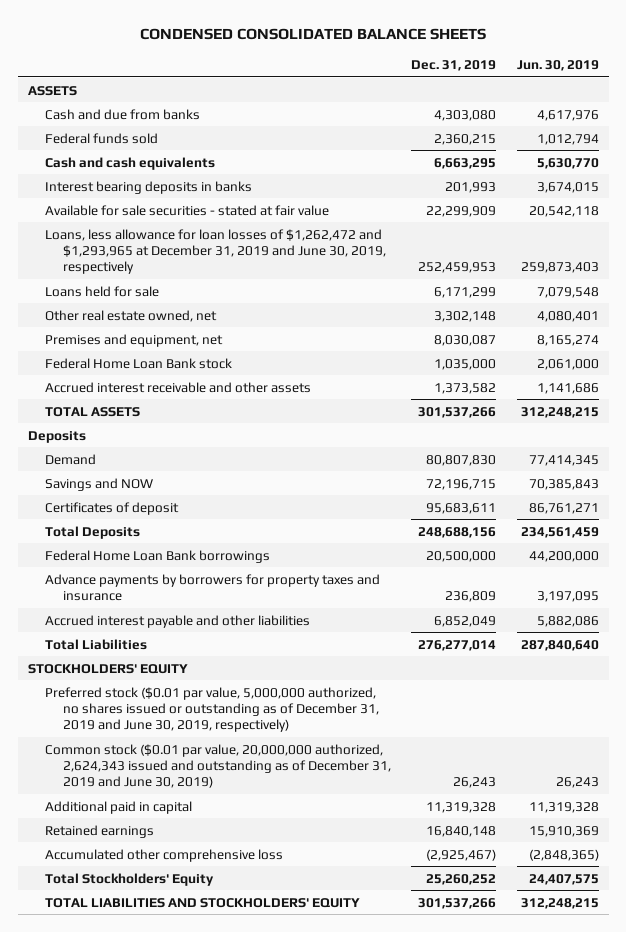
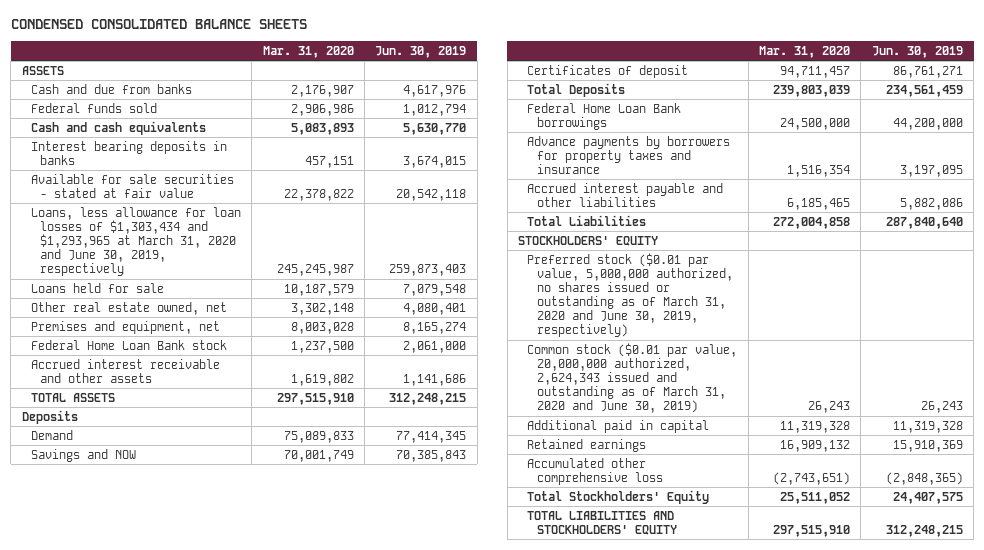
[411,59,497,71] Dec. 31, 2019 -> none
none -> [262,45,354,58] Mar. 31, 2020
[45,228,387,274] Loans, less allowance for loan losses of $1,262,472 and $1,293,965 at December 31, 2019 and June 30, 2019, respectively -> [30,206,241,276] Loans, less allowance for loan losses of $1,303,434 and $1,293,965 at March 31, 2020 and June 30, 2019, respectively
[45,686,380,732] Preferred stock ($0.01 par value, 5,000,000 authorized, no shares issued or outstanding as of December 31, 2019 and June 30, 2019, respectively) -> [527,252,733,337] Preferred stock ($0.01 par value, 5,000,000 authorized, no shares issued or outstanding as of March 31, 2020 and June 30, 2019, respectively)
[45,743,392,788] Common stock ($0.01 par value, 20,000,000 authorized, 2,624,343 issued and outstanding as of December 31, 2019 and June 30, 2019) -> [527,342,738,413] Common stock ($0.01 par value, 20,000,000 authorized, 2,624,343 issued and outstanding as of March 31, 2020 and June 30, 2019)

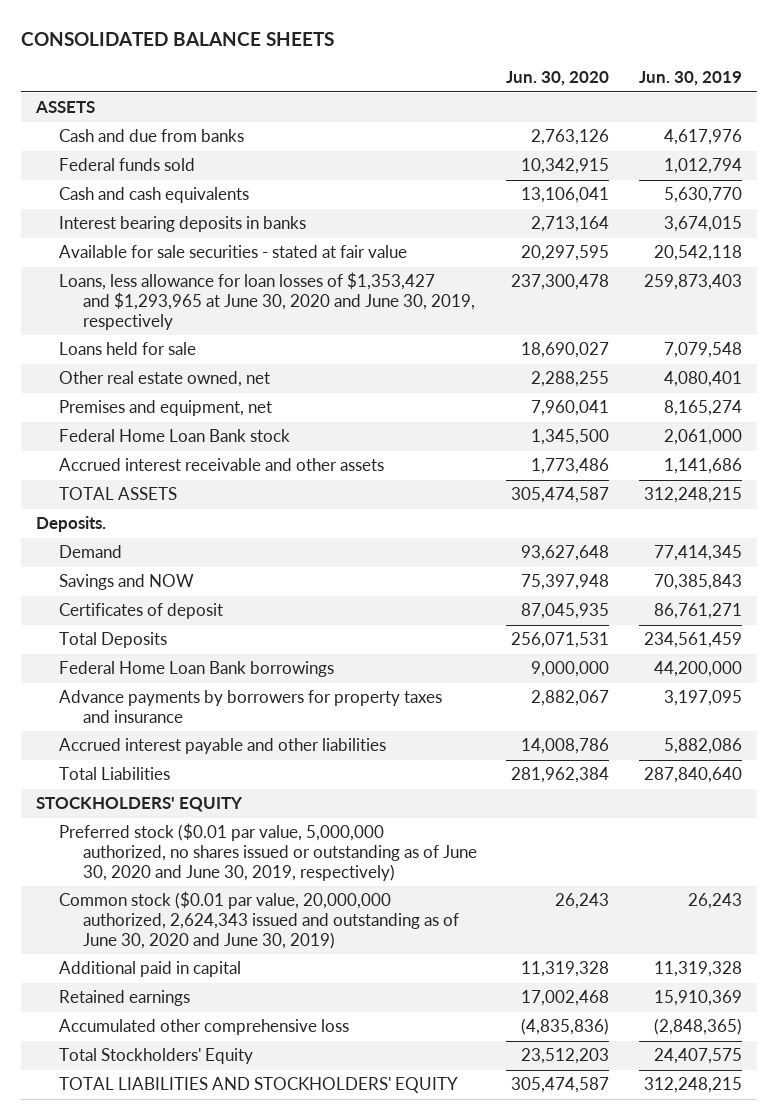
[10,19,307,30] CONDENSED CONSOLIDATED BALANCE SHEETS -> [21,32,335,47] CONSOLIDATED BALANCE SHEETS
[262,45,354,58] Mar. 31, 2020 -> none
none -> [506,71,610,87] Jun. 30, 2020
[30,206,241,276] Loans, less allowance for loan losses of $1,303,434 and $1,293,965 at March 31, 2020 and June 30, 2019, respectively -> [59,272,475,330] Loans, less allowance for loan losses of $1,353,427 and $1,293,965 at June 30, 2020 and June 30, 2019, respectively
[21,409,78,424] Deposits -> [36,516,107,533] Deposits.
[527,252,733,337] Preferred stock ($0.01 par value, 5,000,000 authorized, no shares issued or outstanding as of March 31, 2020 and June 30, 2019, respectively) -> [59,823,477,881] Preferred stock ($0.01 par value, 5,000,000 authorized, no shares issued or outstanding as of June 30, 2020 and June 30, 2019, respectively)
[527,342,738,413] Common stock ($0.01 par value, 20,000,000 authorized, 2,624,343 issued and outstanding as of March 31, 2020 and June 30, 2019) -> [59,891,459,949] Common stock ($0.01 par value, 20,000,000 authorized, 2,624,343 issued and outstanding as of June 30, 2020 and June 30, 2019)

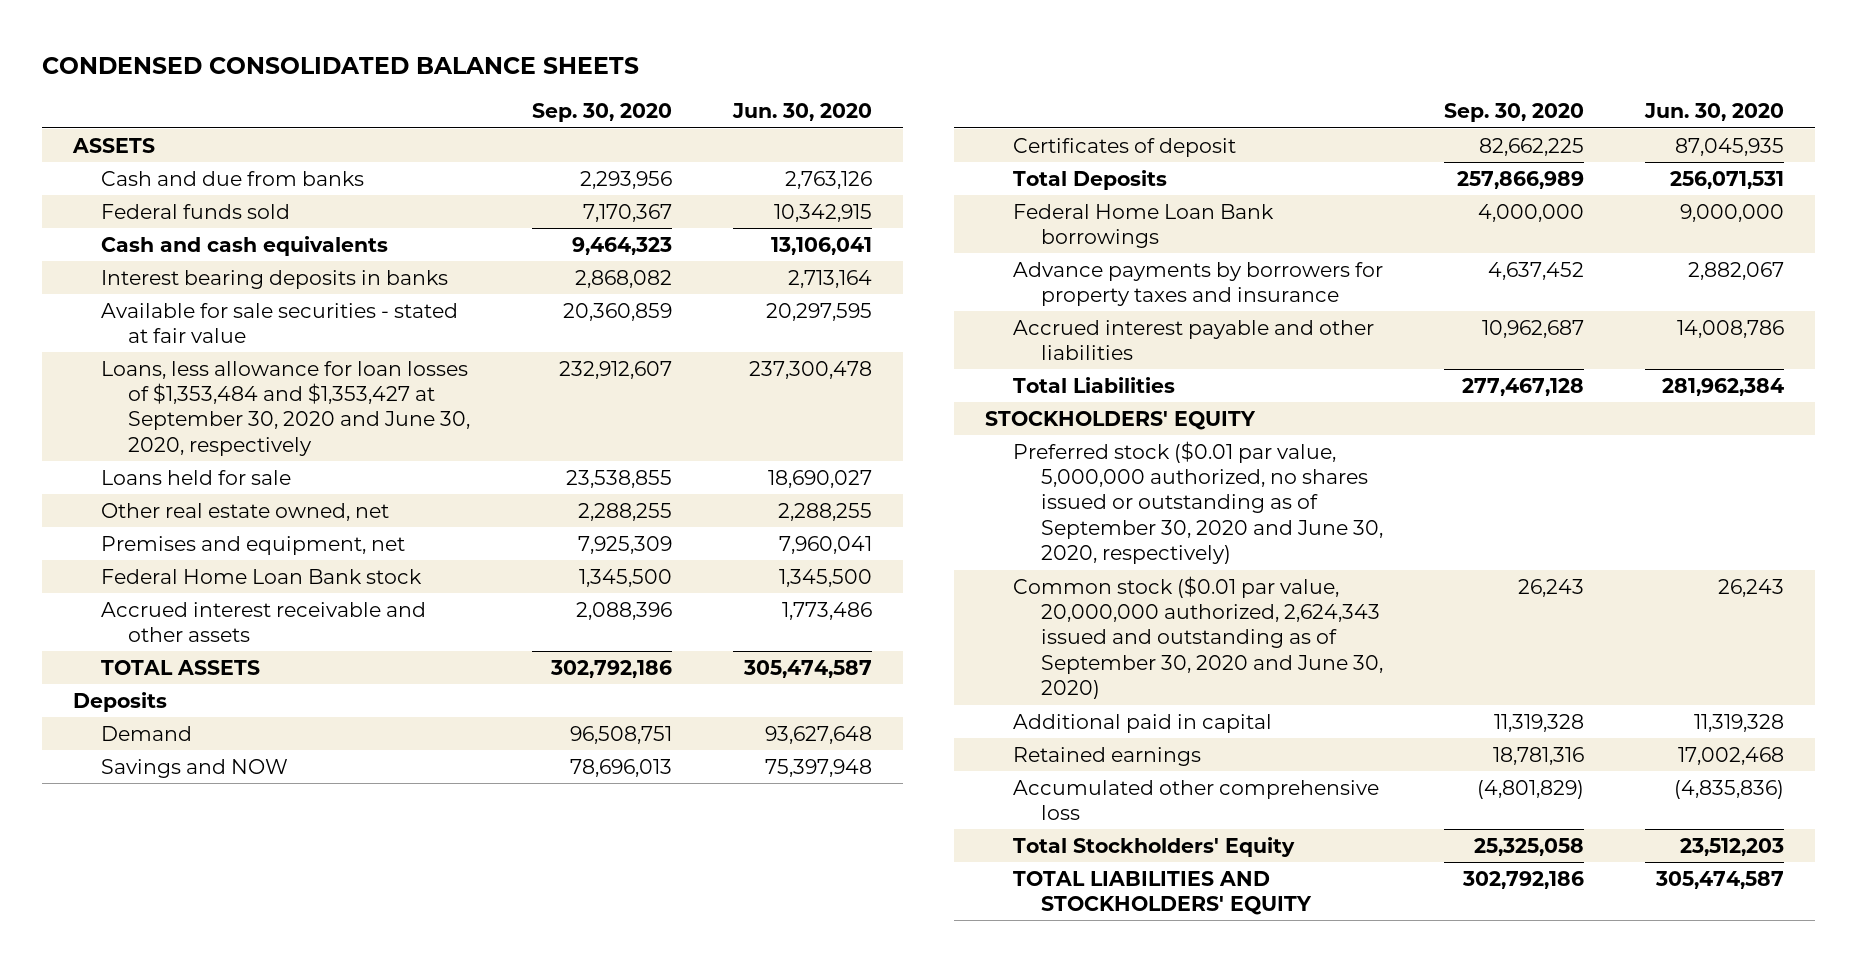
[21,32,335,47] CONSOLIDATED BALANCE SHEETS -> [42,57,640,75] CONDENSED CONSOLIDATED BALANCE SHEETS
[639,71,743,87] Jun. 30, 2019 -> none
none -> [531,103,672,123] Sep. 30, 2020
[59,272,475,330] Loans, less allowance for loan losses of $1,353,427 and $1,293,965 at June 30, 2020 and June 30, 2019, respectively -> [100,360,471,456] Loans, less allowance for loan losses of $1,353,484 and $1,353,427 at September 30, 2020 and June 30, 2020, respectively
[36,516,107,533] Deposits. -> [72,691,167,712] Deposits
[59,823,477,881] Preferred stock ($0.01 par value, 5,000,000 authorized, no shares issued or outstanding as of June 30, 2020 and June 30, 2019, respectively) -> [1012,440,1383,565] Preferred stock ($0.01 par value, 5,000,000 authorized, no shares issued or outstanding as of September 30, 2020 and June 30, 2020, respectively)
[59,891,459,949] Common stock ($0.01 par value, 20,000,000 authorized, 2,624,343 issued and outstanding as of June 30, 2020 and June 30, 2019) -> [1012,575,1383,700] Common stock ($0.01 par value, 20,000,000 authorized, 2,624,343 issued and outstanding as of September 30, 2020 and June 30, 2020)

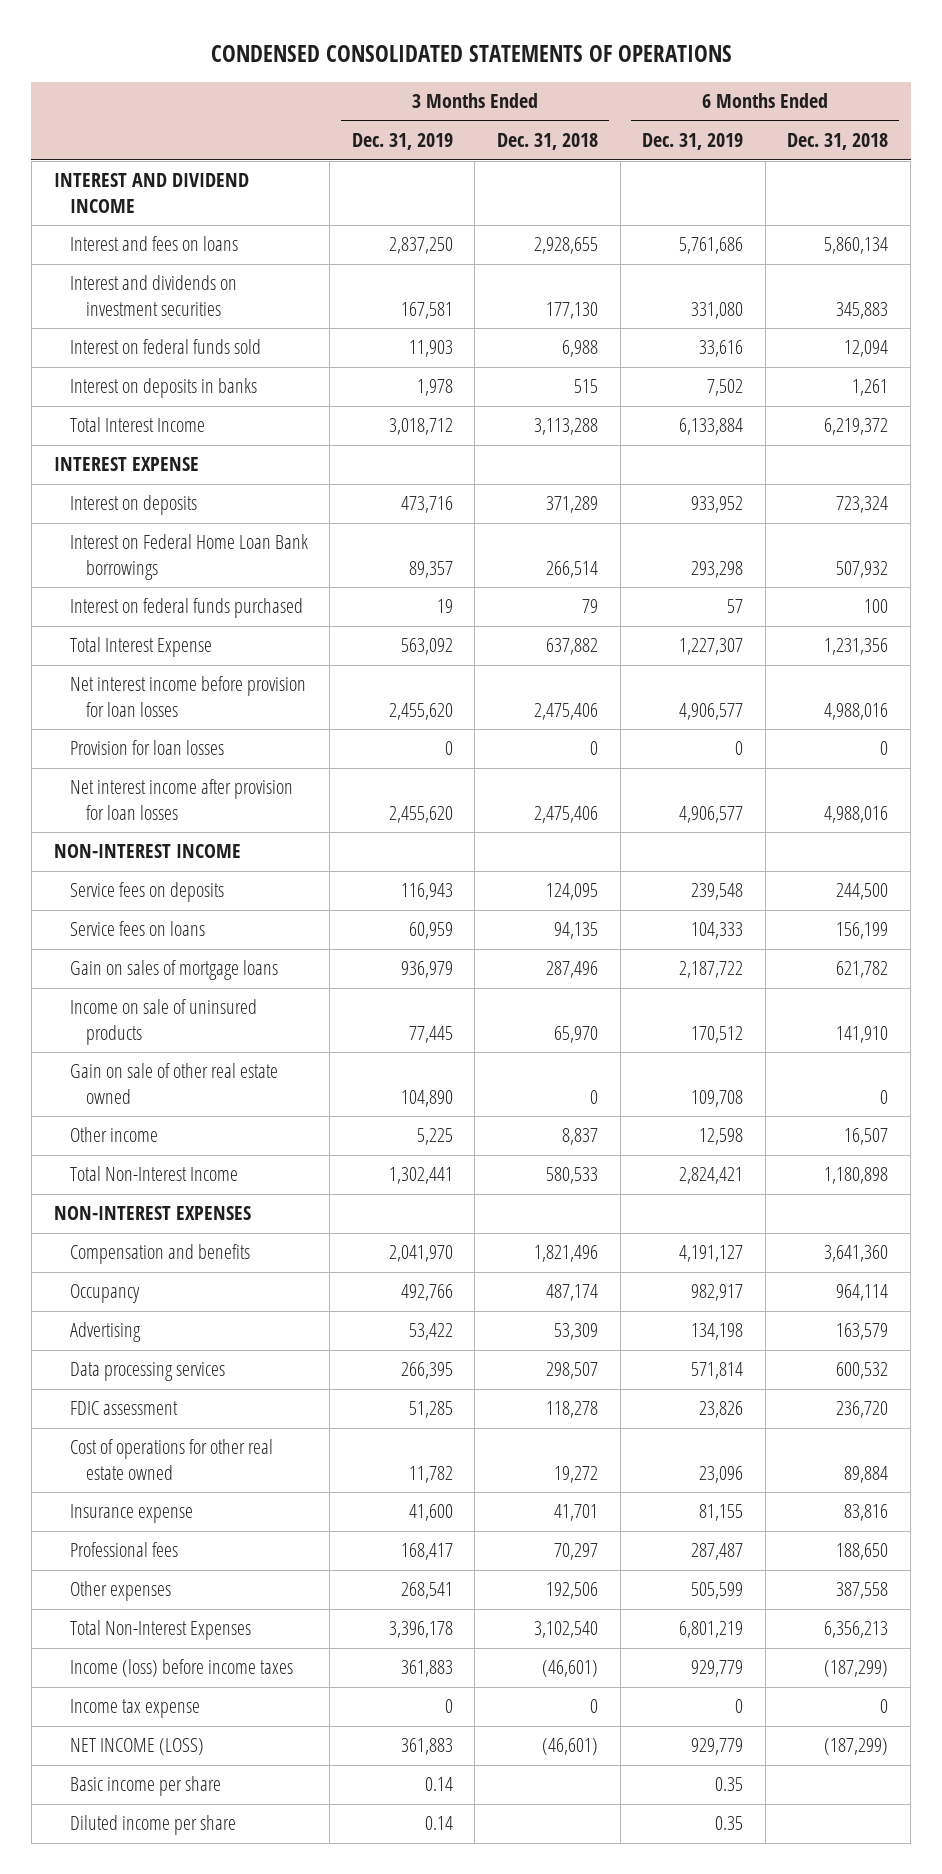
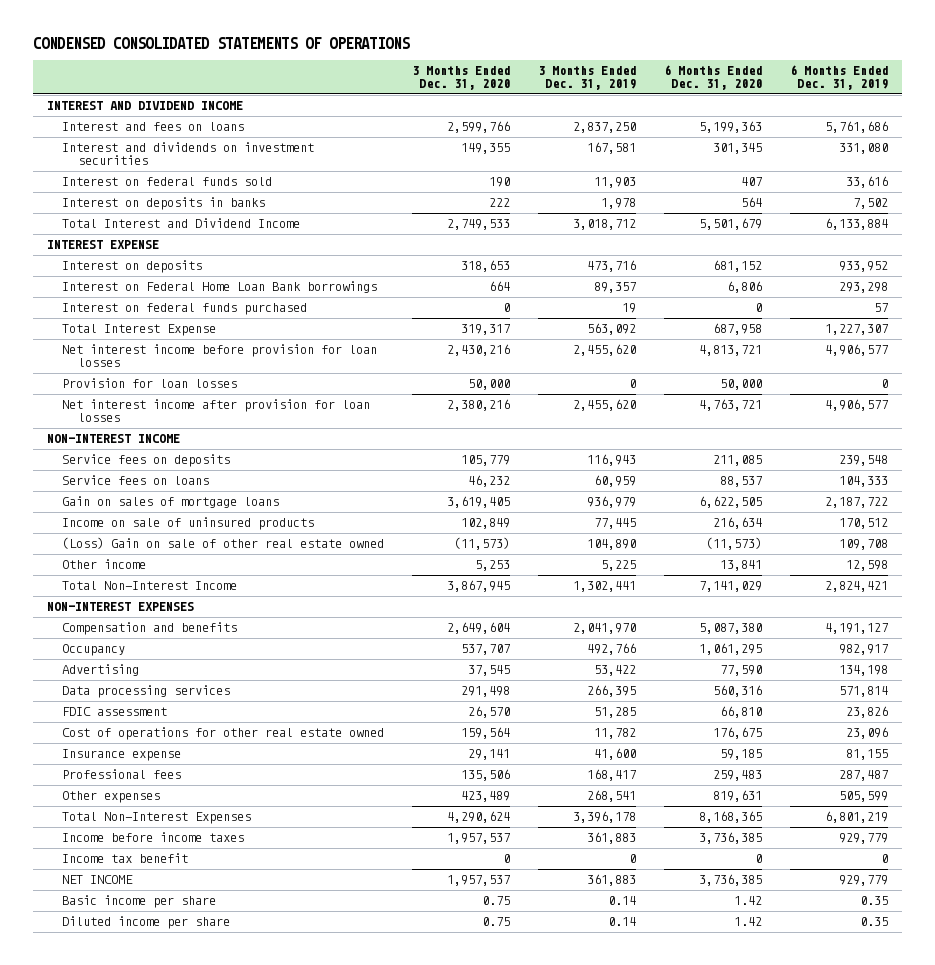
[497,133,599,151] Dec. 31, 2018 -> none
[787,133,889,151] Dec. 31, 2018 -> none
none -> [412,66,511,91] 3 Months Ended Dec. 31, 2020
none -> [664,65,763,91] 6 Months Ended Dec. 31, 2020
[69,417,205,433] Total Interest Income -> [62,218,301,229] Total Interest and Dividend Income
[69,1063,278,1104] Gain on sale of other real estate owned -> [62,537,385,550] (Loss) Gain on sale of other real estate owned
[69,1659,293,1678] Income (loss) before income taxes -> [62,832,245,843] Income before income taxes
[69,1699,200,1719] Income tax expense -> [62,853,189,864] Income tax benefit
[69,1738,204,1756] NET INCOME (LOSS) -> [62,875,134,885] NET INCOME

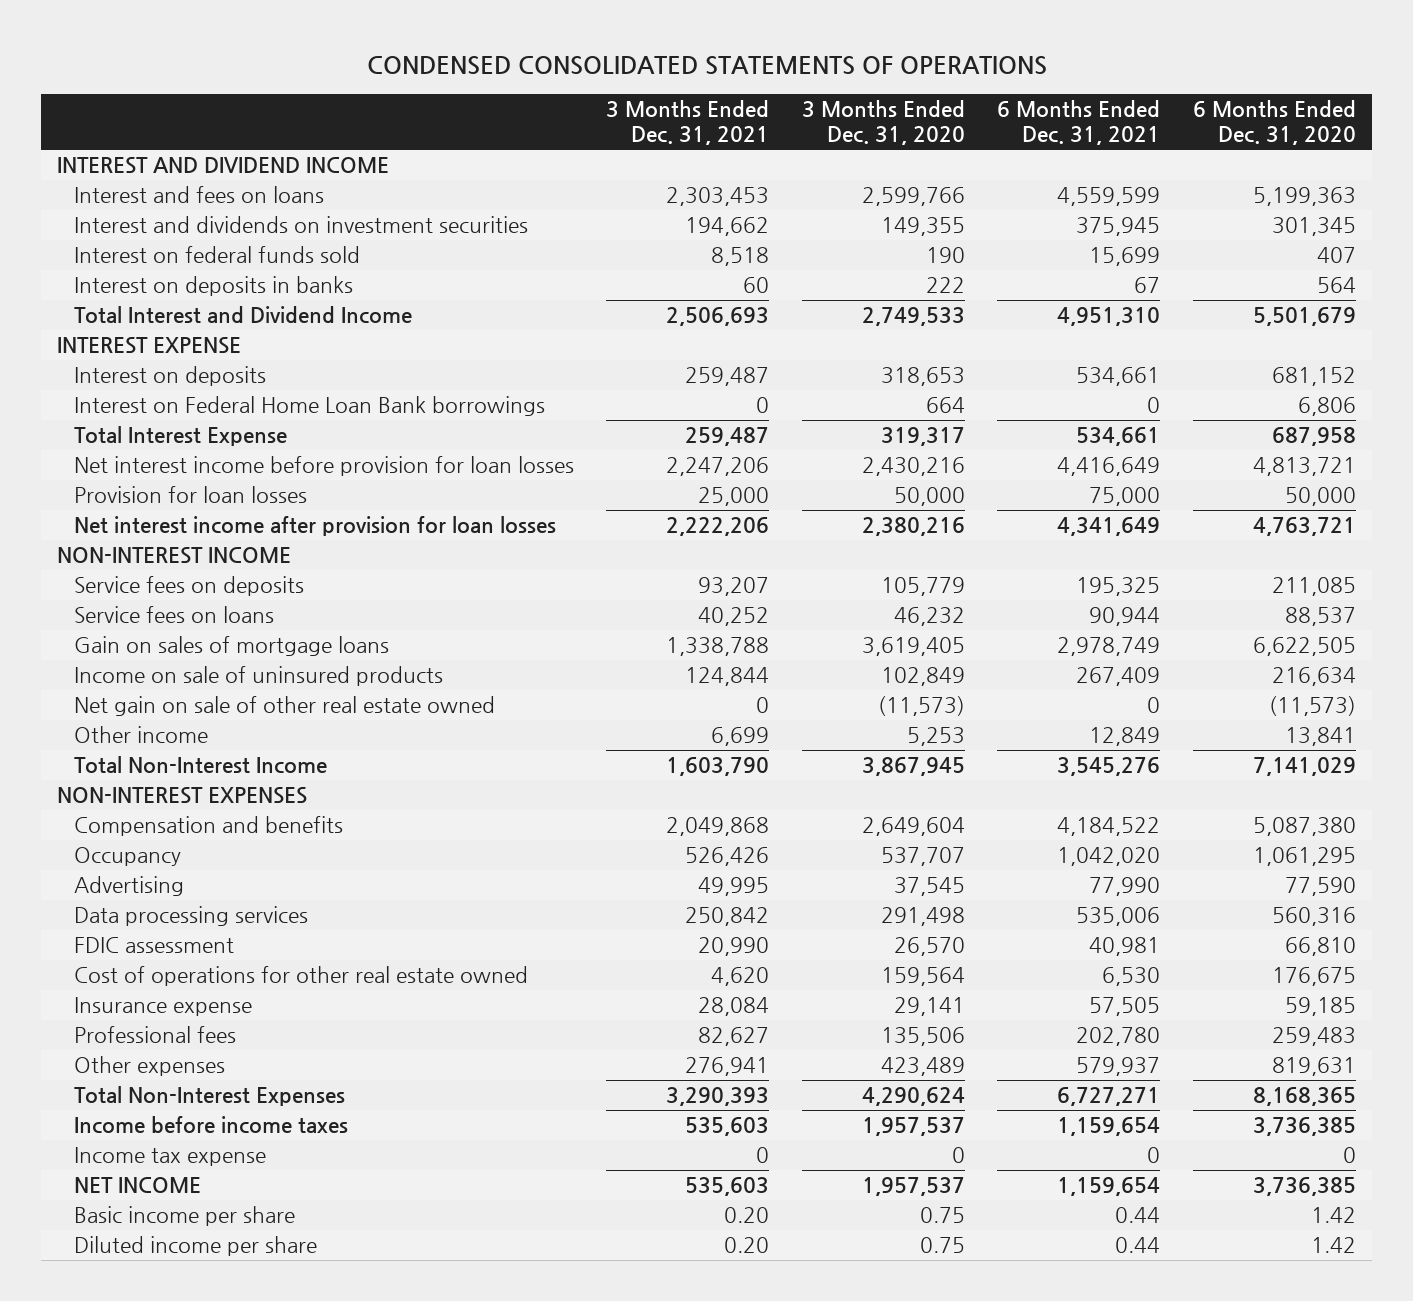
[538,66,637,91] 3 Months Ended Dec. 31, 2019 -> none
[790,65,889,91] 6 Months Ended Dec. 31, 2019 -> none
none -> [606,100,770,146] 3 Months Ended Dec. 31, 2021
none -> [997,100,1161,146] 6 Months Ended Dec. 31, 2021
[62,303,308,316] Interest on federal funds purchased -> none
[62,537,385,550] (Loss) Gain on sale of other real estate owned -> [73,696,495,717] Net gain on sale of other real estate owned
[62,853,189,864] Income tax benefit -> [73,1147,266,1167] Income tax expense

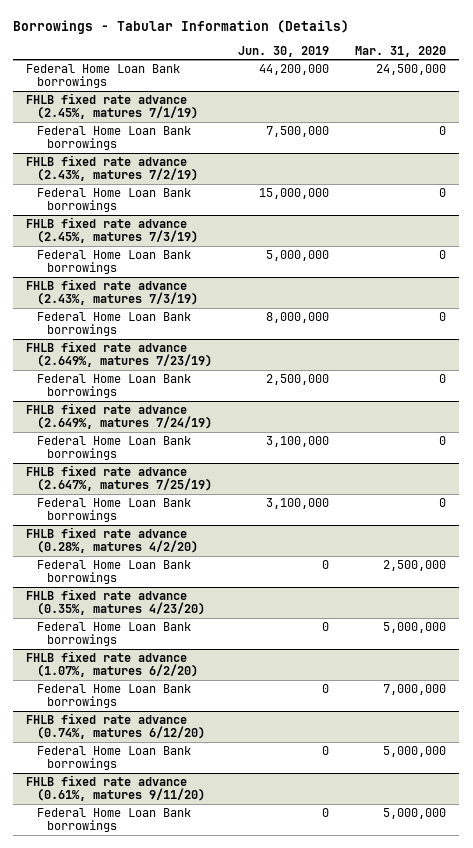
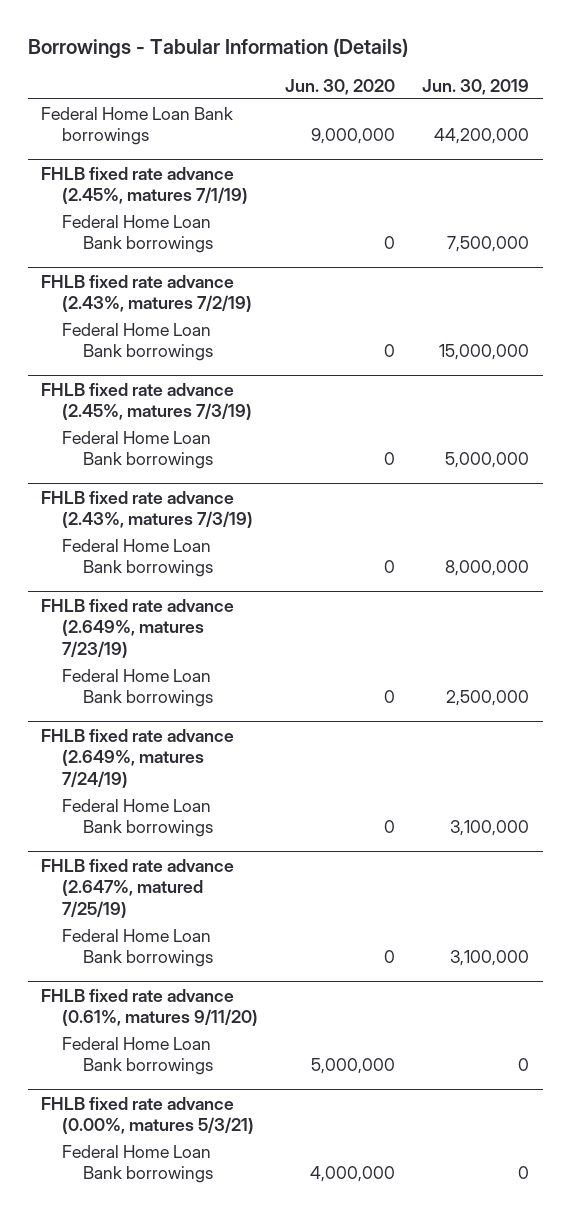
[355,45,447,57] Mar. 31, 2020 -> none
none -> [285,78,396,95] Jun. 30, 2020
[26,464,212,492] FHLB fixed rate advance (2.647%, matures 7/25/19) -> [41,858,235,918] FHLB fixed rate advance (2.647%, matured 7/25/19)
[26,526,198,554] FHLB fixed rate advance (0.28%, matures 4/2/20) -> none
[36,559,191,585] Federal Home Loan Bank borrowings -> none
[26,588,205,616] FHLB fixed rate advance (0.35%, matures 4/23/20) -> none
[36,621,191,647] Federal Home Loan Bank borrowings -> none
[26,650,198,678] FHLB fixed rate advance (1.07%, matures 6/2/20) -> none
[36,683,191,709] Federal Home Loan Bank borrowings -> none
[26,712,205,740] FHLB fixed rate advance (0.74%, matures 6/12/20) -> none
[36,745,191,771] Federal Home Loan Bank borrowings -> none
none -> [41,1096,255,1135] FHLB fixed rate advance (0.00%, matures 5/3/21)
none -> [62,1144,214,1184] Federal Home Loan Bank borrowings

